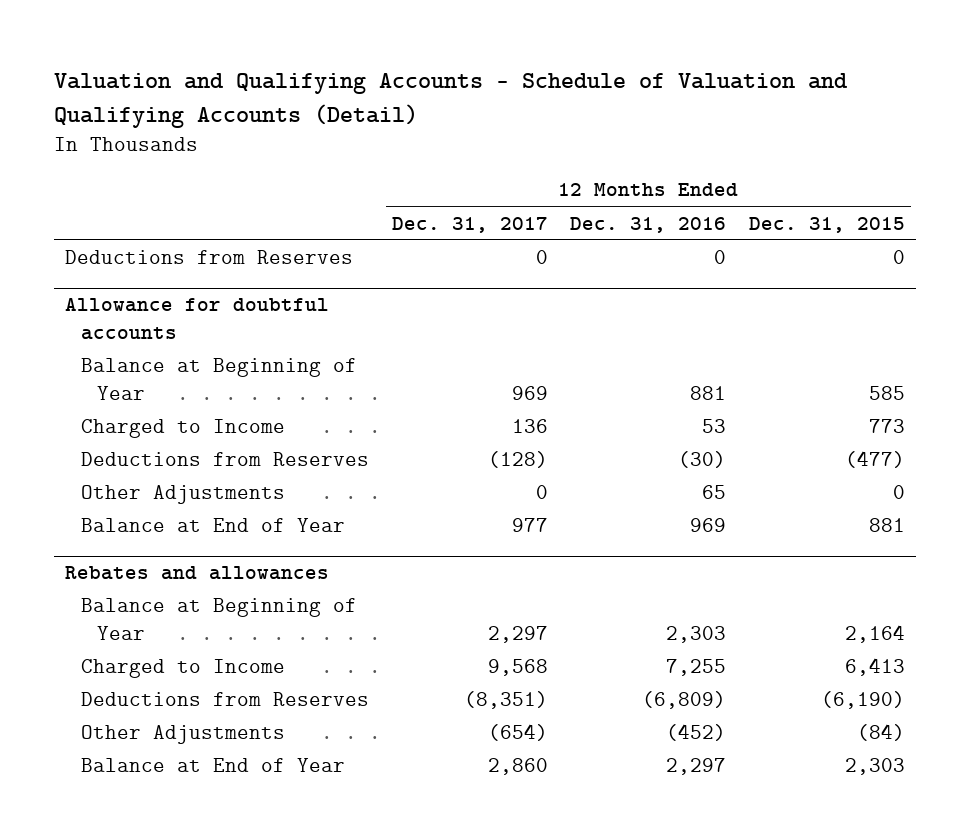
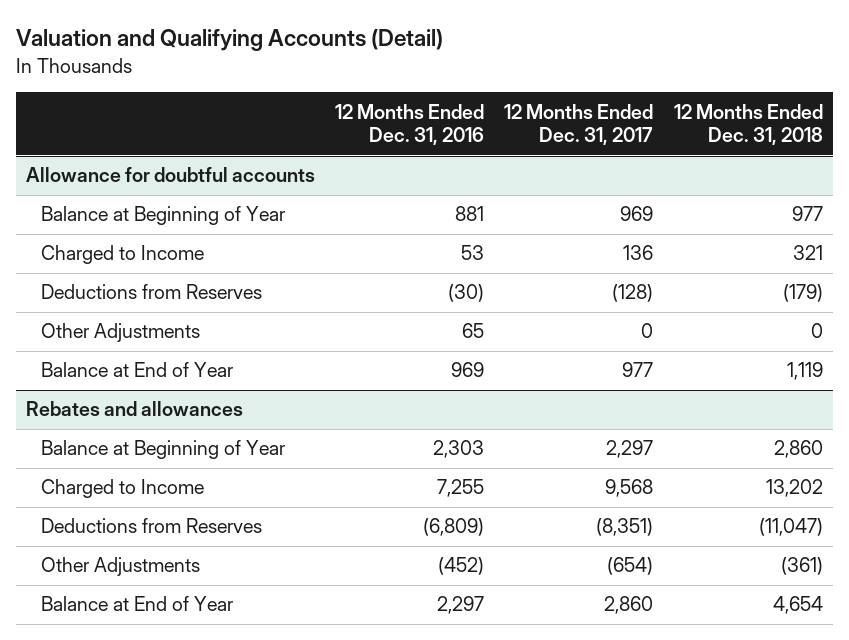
[54,72,849,128] Valuation and Qualifying Accounts - Schedule of Valuation and Qualifying Accounts (Detail) -> [16,29,444,52] Valuation and Qualifying Accounts (Detail)
[749,216,906,233] Dec. 31, 2015 -> none
none -> [673,103,823,146] 12 Months Ended Dec. 31, 2018
[65,250,354,265] Deductions from Reserves -> none

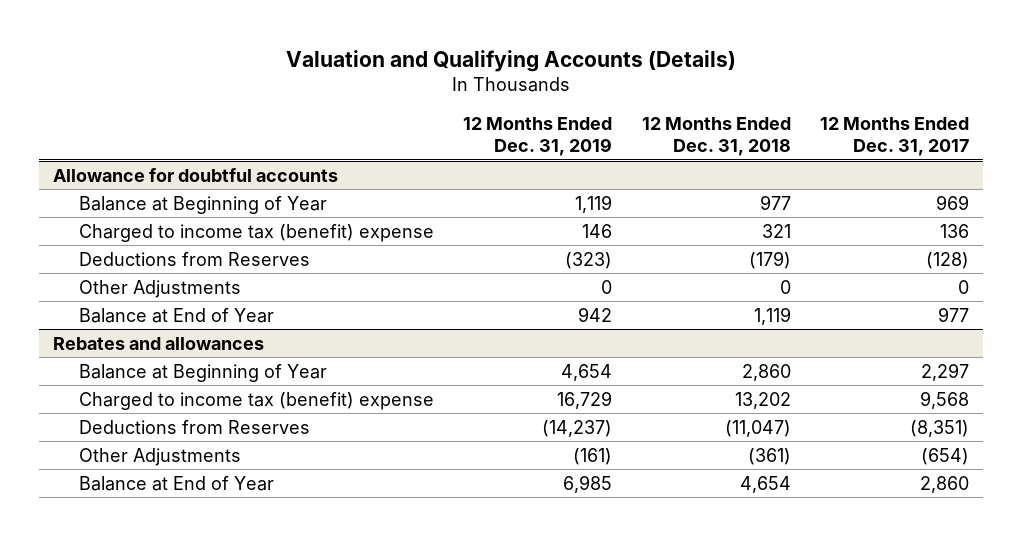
[16,29,444,52] Valuation and Qualifying Accounts (Detail) -> [285,49,736,72] Valuation and Qualifying Accounts (Details)
[335,103,485,146] 12 Months Ended Dec. 31, 2016 -> none
none -> [463,117,613,157] 12 Months Ended Dec. 31, 2019
[41,245,205,265] Charged to Income -> [79,223,435,242] Charged to income tax (benefit) expense
[41,479,205,499] Charged to Income -> [79,391,435,410] Charged to income tax (benefit) expense

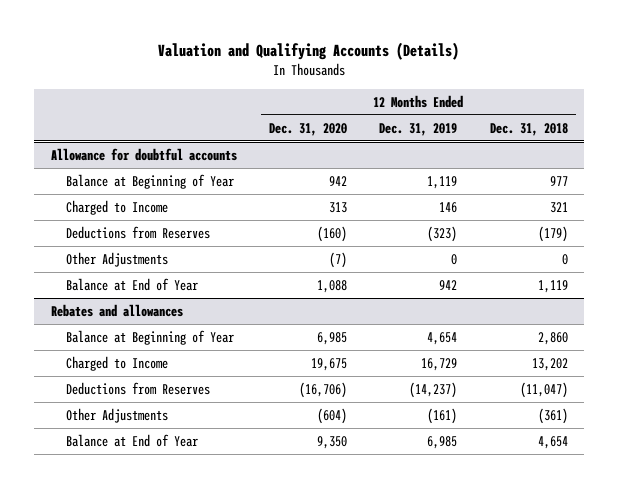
[819,117,969,157] 12 Months Ended Dec. 31, 2017 -> none
none -> [269,122,348,136] Dec. 31, 2020
[79,223,435,242] Charged to income tax (benefit) expense -> [66,199,169,215] Charged to Income
[79,391,435,410] Charged to income tax (benefit) expense -> [66,355,169,371] Charged to Income

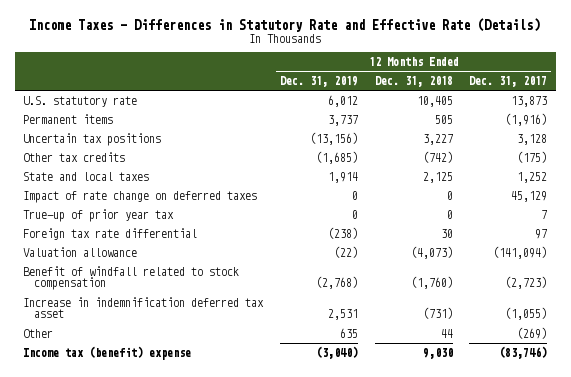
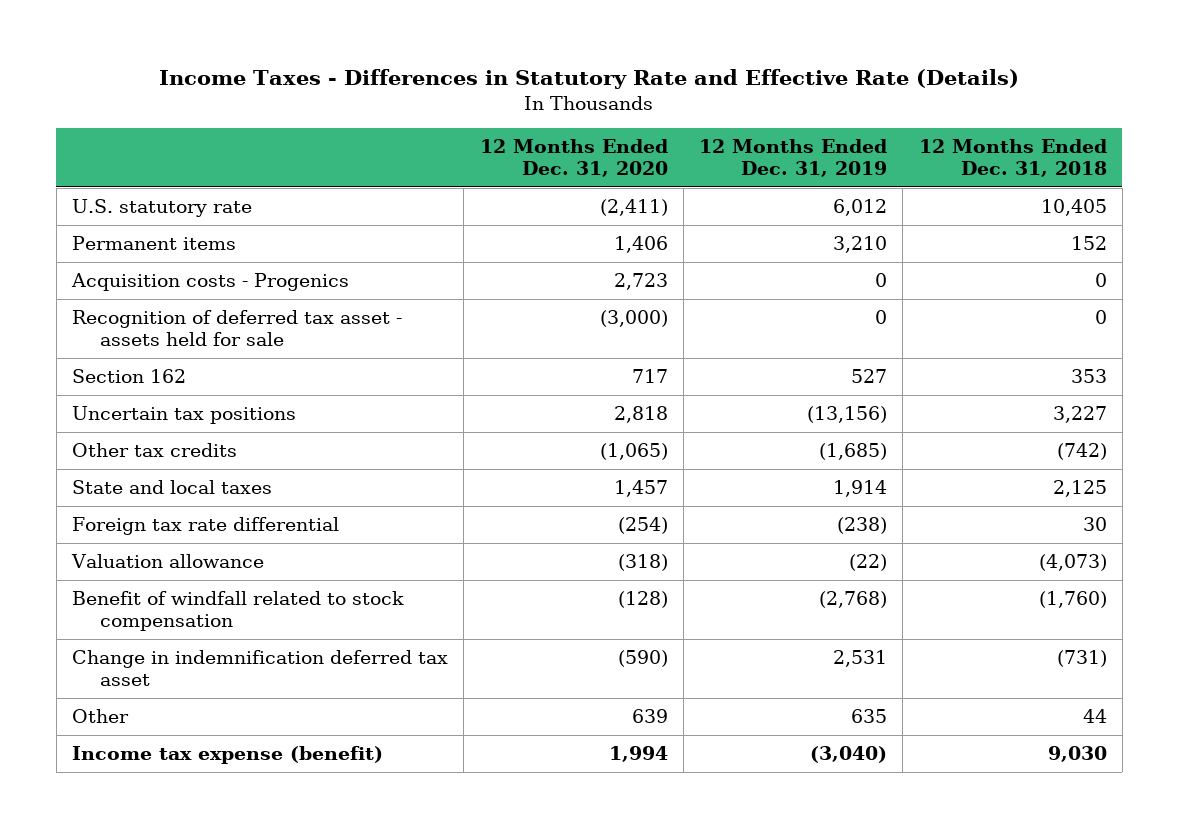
[469,76,548,88] Dec. 31, 2017 -> none
none -> [479,139,668,178] 12 Months Ended Dec. 31, 2020
[328,114,359,126] 3,737 -> [833,235,888,253] 3,210
[434,114,453,124] 505 -> [1070,235,1107,250] 152
none -> [71,272,350,291] Acquisition costs - Progenics
none -> [72,309,403,347] Recognition of deferred tax asset - assets held for sale
none -> [72,368,187,383] Section 162
[23,190,258,203] Impact of rate change on deferred taxes -> none
[23,208,175,222] True-up of prior year tax -> none
[23,296,265,319] Increase in indemnification deferred tax asset -> [72,649,449,687] Change in indemnification deferred tax asset
[23,345,192,360] Income tax (benefit) expense -> [72,745,384,764] Income tax expense (benefit)

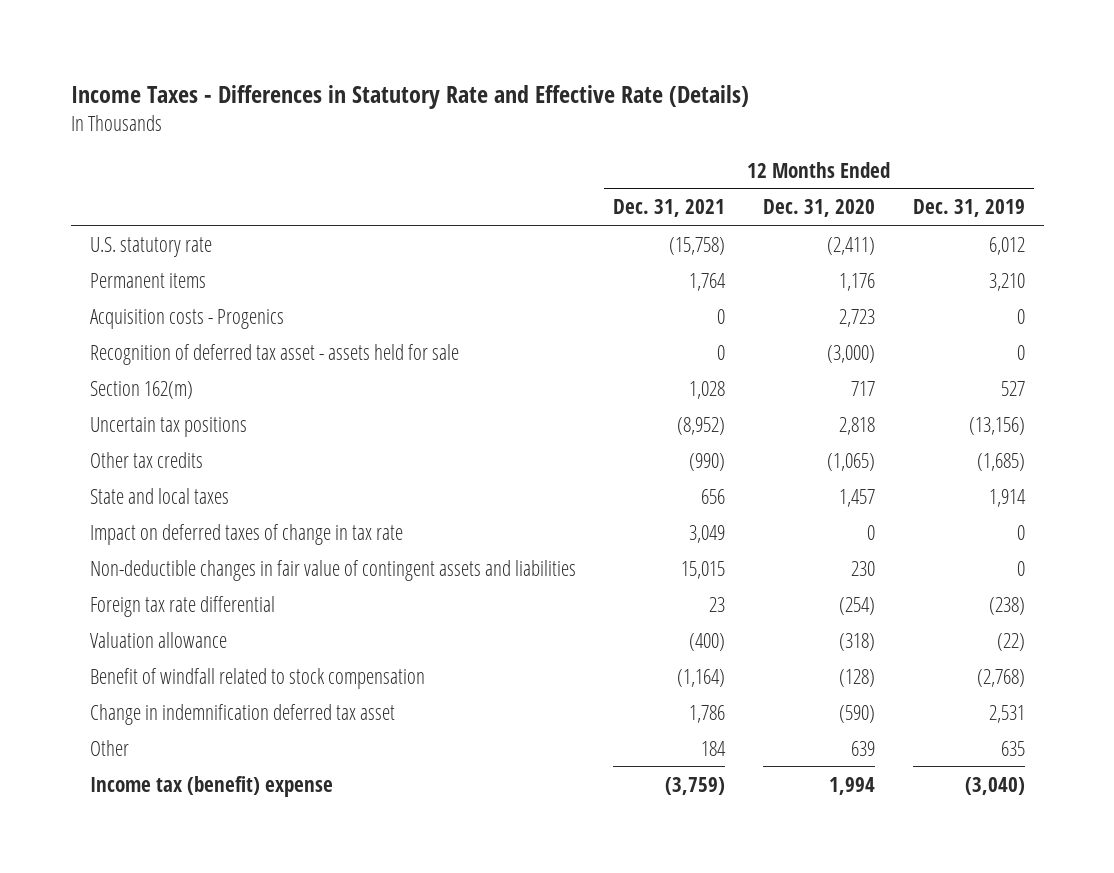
[918,139,1107,178] 12 Months Ended Dec. 31, 2018 -> none
none -> [613,199,726,218] Dec. 31, 2021
[613,235,668,253] 1,406 -> [839,272,876,291] 1,176
[72,368,187,383] Section 162 -> [89,380,193,399] Section 162(m)
none -> [89,523,403,545] Impact on deferred taxes of change in tax rate
none -> [89,559,576,581] Non-deductible changes in fair value of contingent assets and liabilities
[72,745,384,764] Income tax expense (benefit) -> [89,775,333,797] Income tax (benefit) expense

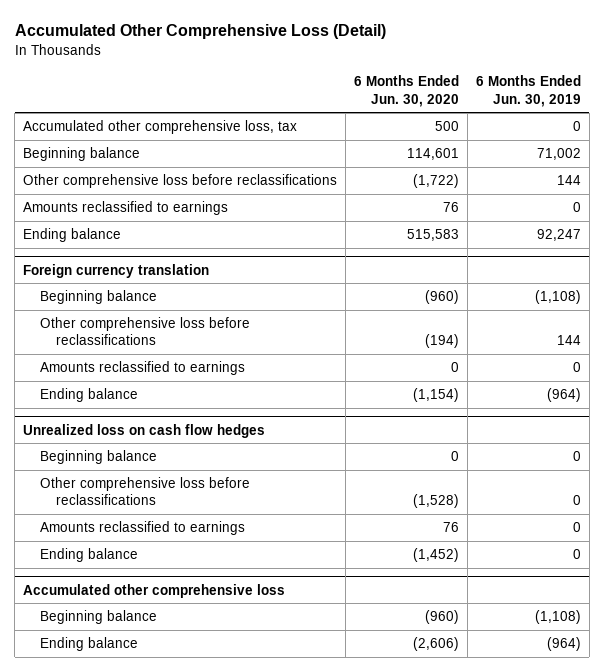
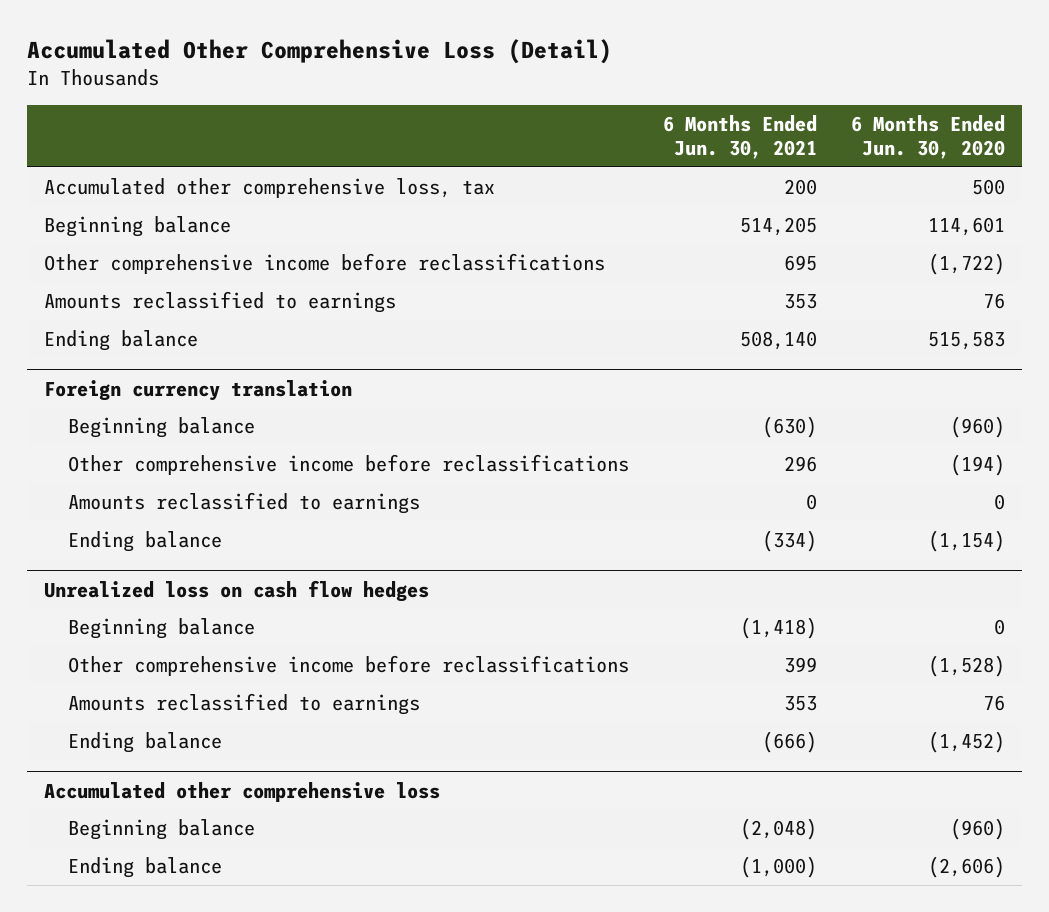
[475,75,581,107] 6 Months Ended Jun. 30, 2019 -> none
none -> [663,115,818,159] 6 Months Ended Jun. 30, 2021
[23,174,338,189] Other comprehensive loss before reclassifications -> [43,252,605,274] Other comprehensive income before reclassifications
[39,317,250,346] Other comprehensive loss before reclassifications -> [68,453,630,475] Other comprehensive income before reclassifications
[39,477,250,506] Other comprehensive loss before reclassifications -> [68,654,630,676] Other comprehensive income before reclassifications

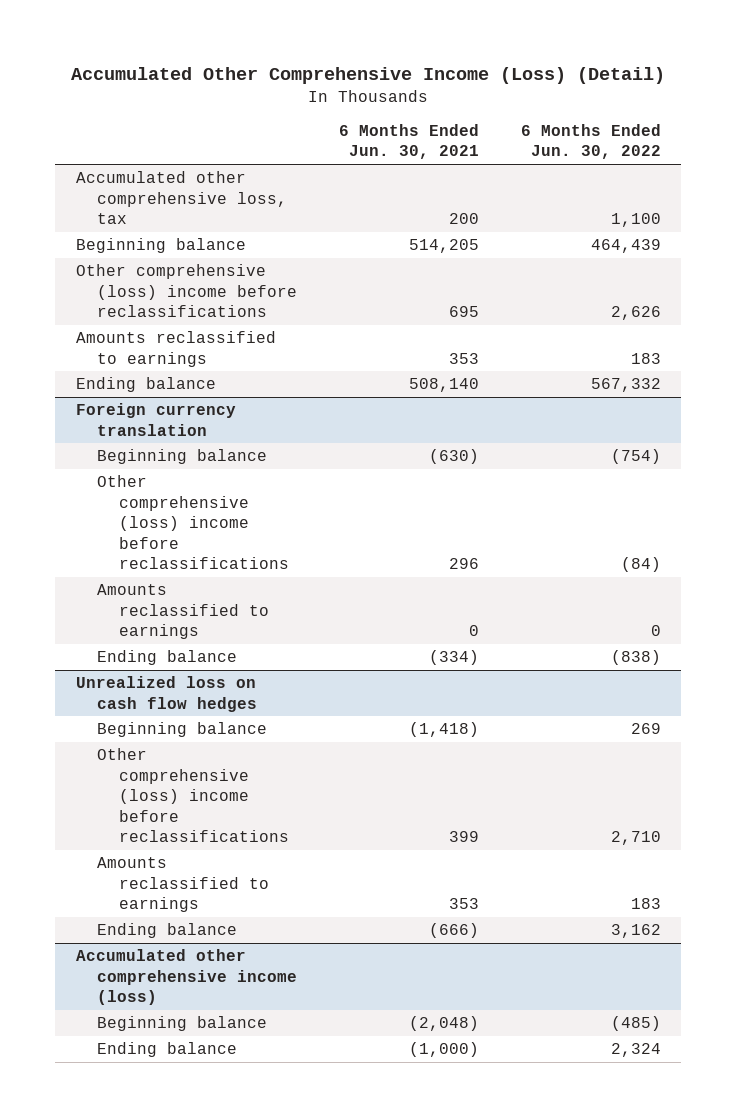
[26,38,612,64] Accumulated Other Comprehensive Loss (Detail) -> [71,66,666,84] Accumulated Other Comprehensive Income (Loss) (Detail)
[851,115,1006,159] 6 Months Ended Jun. 30, 2020 -> none
none -> [520,123,661,160] 6 Months Ended Jun. 30, 2022
[43,252,605,274] Other comprehensive income before reclassifications -> [75,264,298,318] Other comprehensive (loss) income before reclassifications
[68,453,630,475] Other comprehensive income before reclassifications -> [97,475,290,570] Other comprehensive (loss) income before reclassifications
[68,654,630,676] Other comprehensive income before reclassifications -> [97,748,290,843] Other comprehensive (loss) income before reclassifications
[43,781,440,802] Accumulated other comprehensive loss -> [75,949,298,1006] Accumulated other comprehensive income (loss)

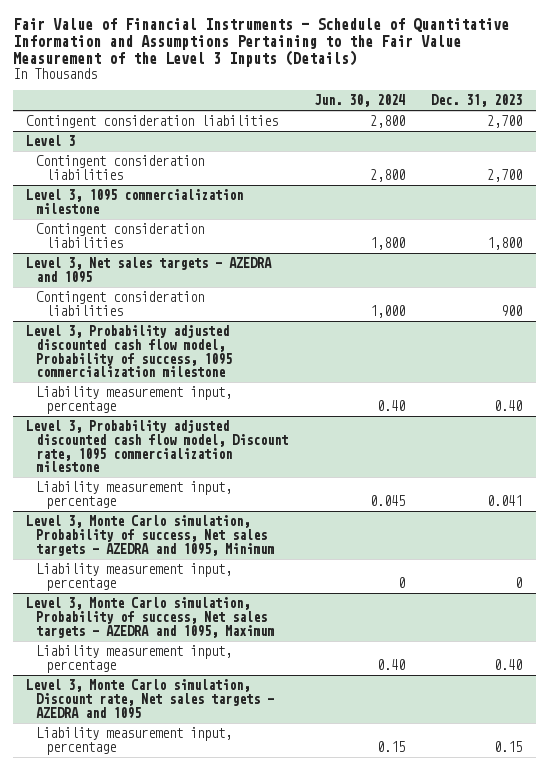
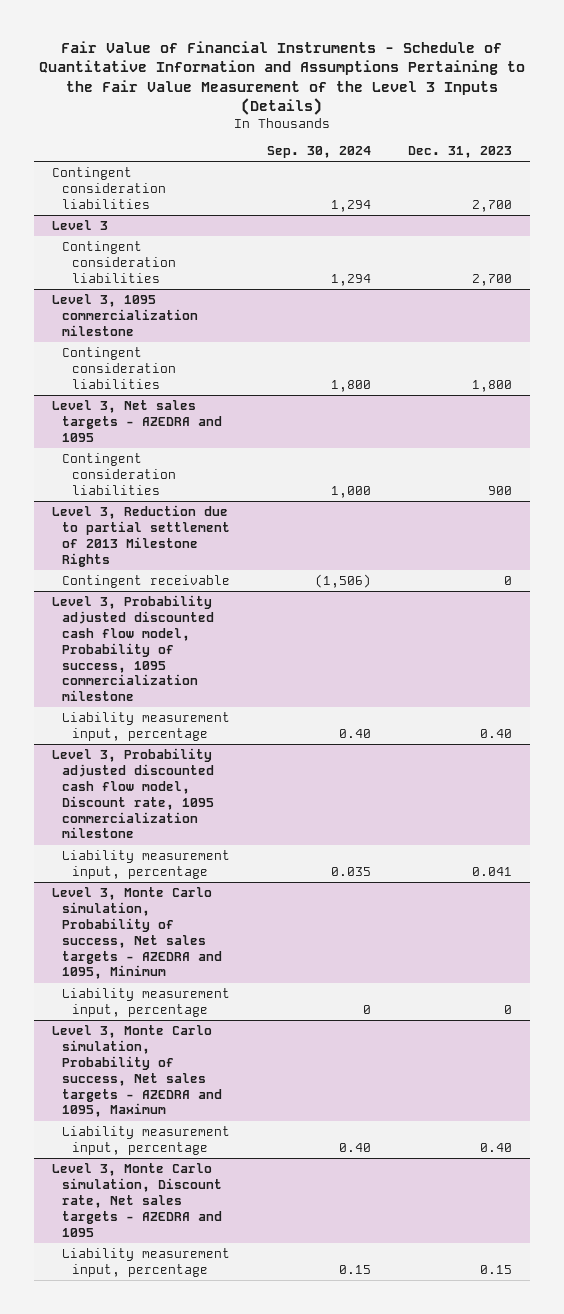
[314,94,406,108] Jun. 30, 2024 -> none
none -> [266,146,371,159] Sep. 30, 2024
none -> [52,504,231,567] Level 3, Reduction due to partial settlement of 2013 Milestone Rights
none -> [62,574,231,588] Contingent receivable

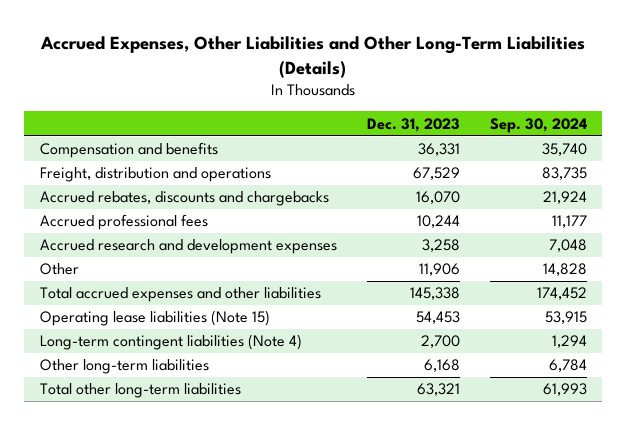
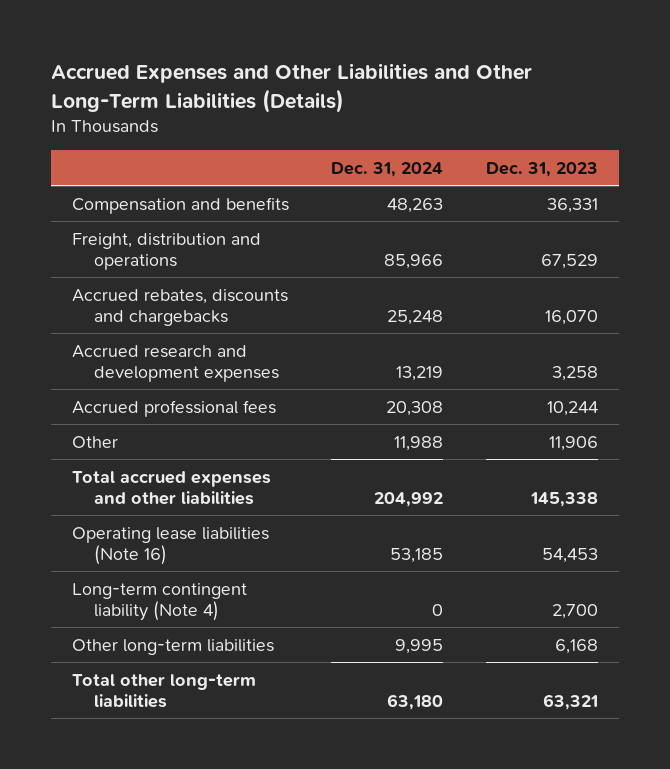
[40,36,586,78] Accrued Expenses, Other Liabilities and Other Long-Term Liabilities (Details) -> [51,63,533,113] Accrued Expenses and Other Liabilities and Other Long-Term Liabilities (Details)
[490,117,588,133] Sep. 30, 2024 -> none
none -> [331,162,444,178] Dec. 31, 2024
[39,214,208,231] Accrued professional fees -> [72,399,277,417] Accrued professional fees
[39,310,270,327] Operating lease liabilities (Note 15) -> [72,526,270,565] Operating lease liabilities (Note 16)
[39,334,302,351] Long-term contingent liabilities (Note 4) -> [72,582,248,621] Long-term contingent liability (Note 4)

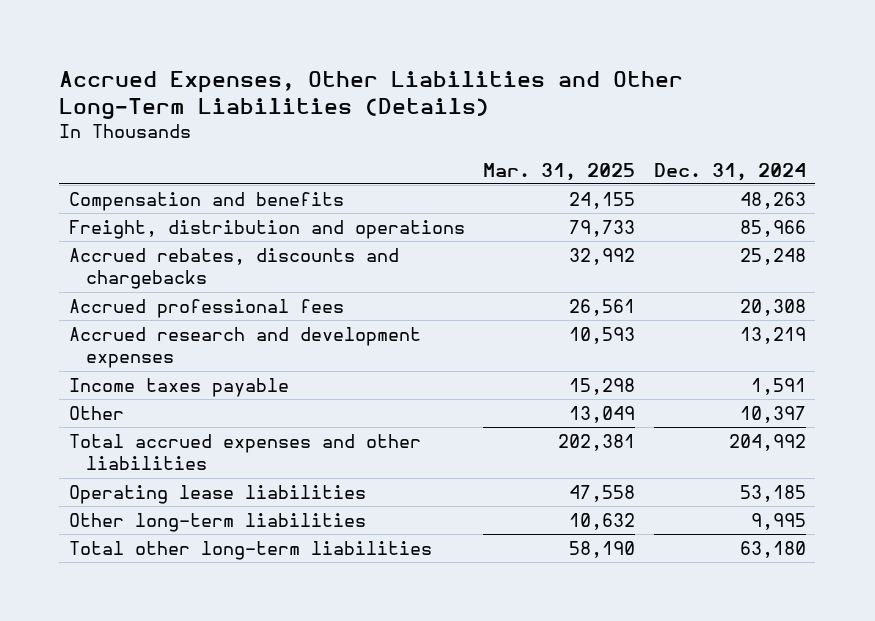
[51,63,533,113] Accrued Expenses and Other Liabilities and Other Long-Term Liabilities (Details) -> [59,70,684,120] Accrued Expenses, Other Liabilities and Other Long-Term Liabilities (Details)
[485,162,598,178] Dec. 31, 2023 -> none
none -> [483,162,636,181] Mar. 31, 2025
[72,344,279,382] Accrued research and development expenses -> [68,326,421,369] Accrued research and development expenses
none -> [68,377,289,397] Income taxes payable
[394,435,444,451] 11,988 -> [739,405,806,423] 10,397
[72,582,248,621] Long-term contingent liability (Note 4) -> none
[72,526,270,565] Operating lease liabilities (Note 16) -> [68,484,366,504] Operating lease liabilities

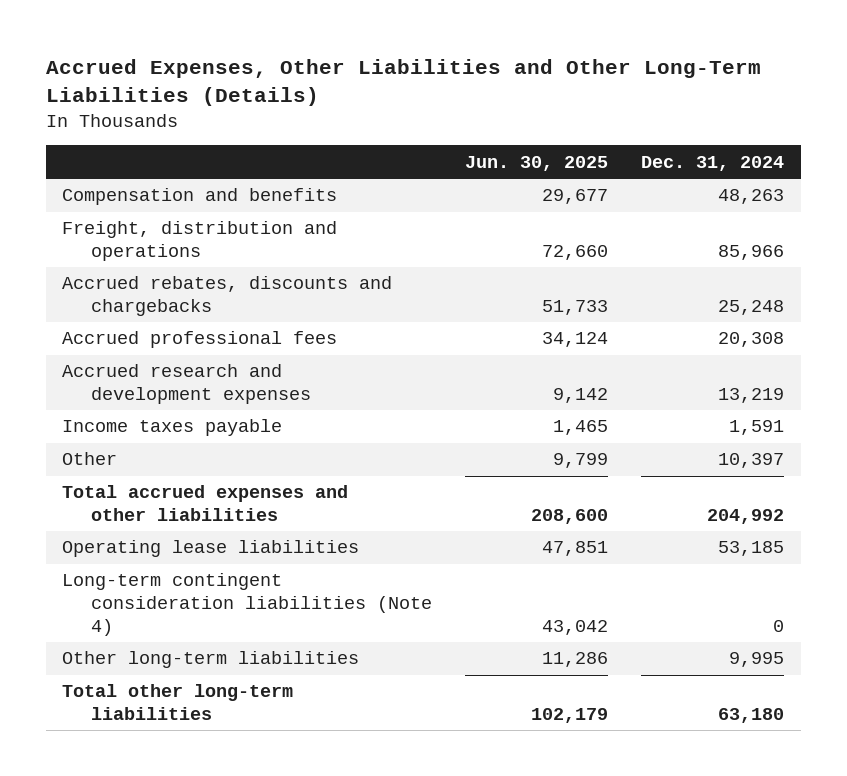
[483,162,636,181] Mar. 31, 2025 -> none
none -> [465,155,609,171] Jun. 30, 2025
none -> [62,573,433,636] Long-term contingent consideration liabilities (Note 4)

